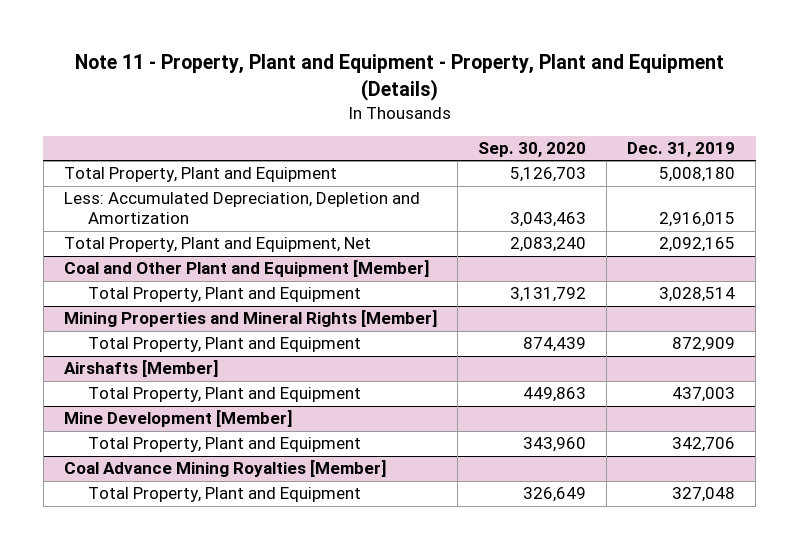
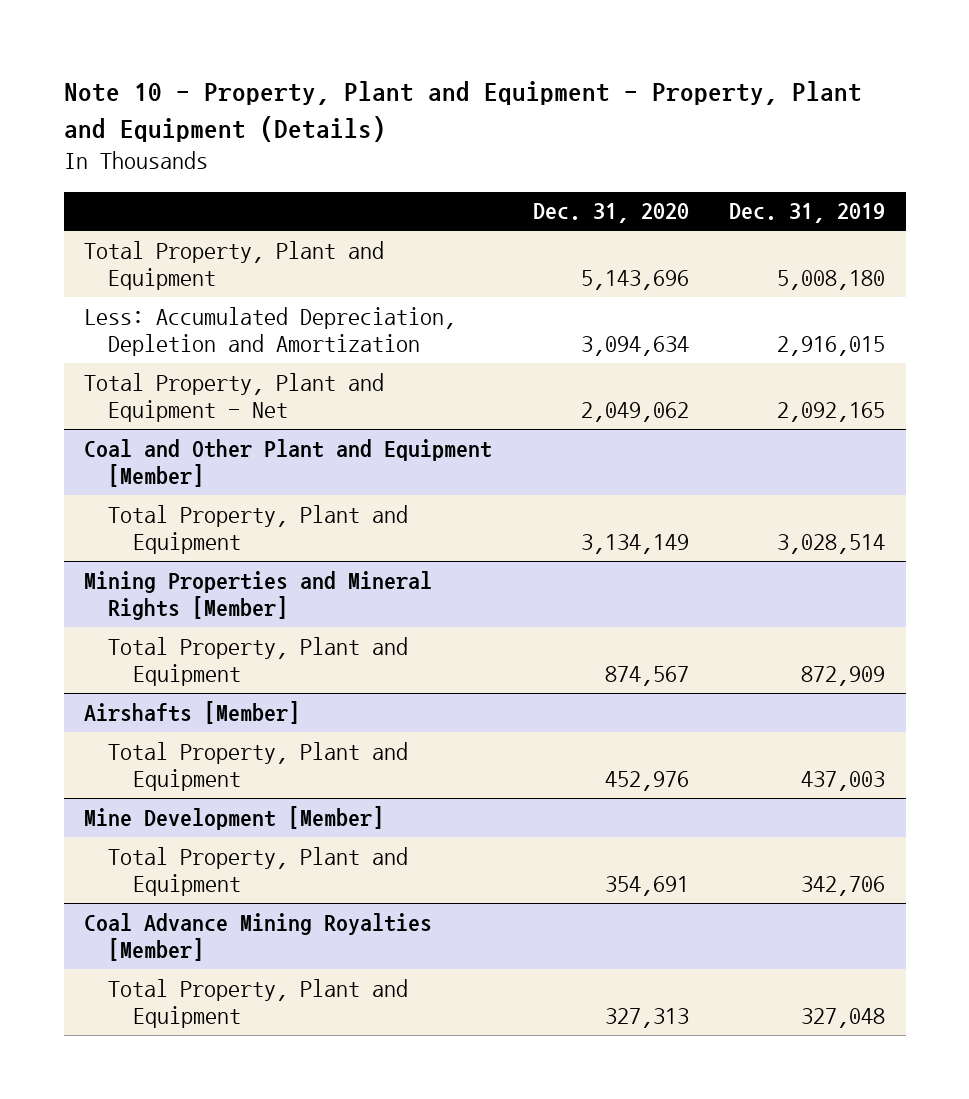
[74,54,724,101] Note 11 - Property, Plant and Equipment - Property, Plant and Equipment (Details) -> [63,81,862,142] Note 10 - Property, Plant and Equipment - Property, Plant and Equipment (Details)
[478,141,587,157] Sep. 30, 2020 -> none
none -> [532,203,689,224] Dec. 31, 2020
[63,237,371,253] Total Property, Plant and Equipment, Net -> [84,372,385,423] Total Property, Plant and Equipment - Net

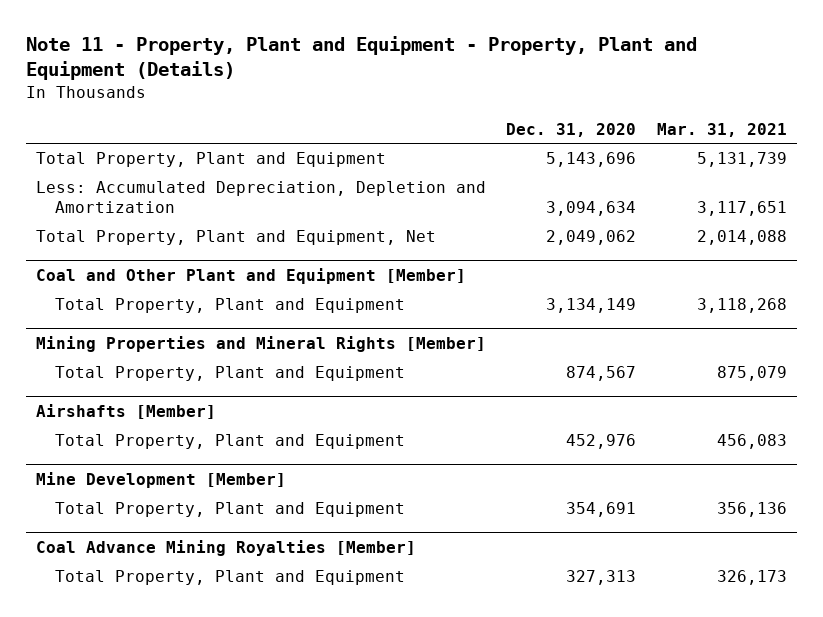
[63,81,862,142] Note 10 - Property, Plant and Equipment - Property, Plant and Equipment (Details) -> [25,36,697,81] Note 11 - Property, Plant and Equipment - Property, Plant and Equipment (Details)
[729,203,886,224] Dec. 31, 2019 -> none
none -> [656,122,787,137] Mar. 31, 2021
[84,372,385,423] Total Property, Plant and Equipment - Net -> [35,230,436,246] Total Property, Plant and Equipment, Net

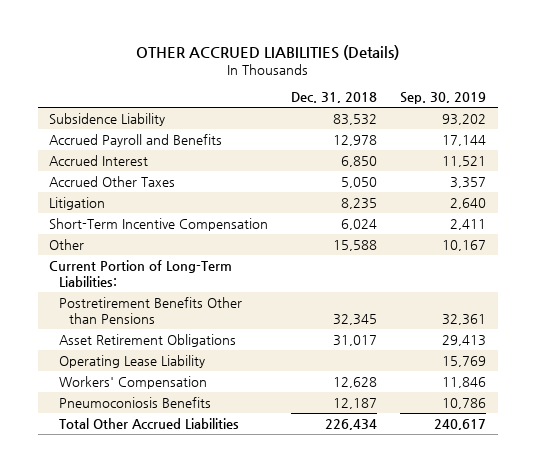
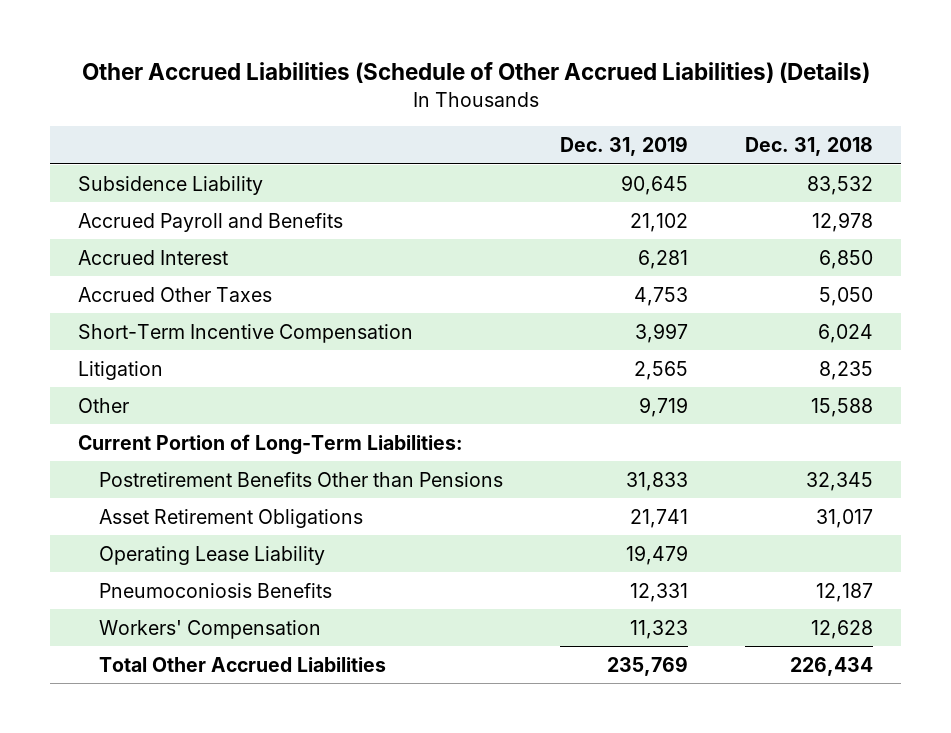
[135,45,399,61] OTHER ACCRUED LIABILITIES (Details) -> [81,62,870,84] Other Accrued Liabilities (Schedule of Other Accrued Liabilities) (Details)
[400,92,487,105] Sep. 30, 2019 -> none
none -> [560,136,689,157] Dec. 31, 2019
[49,196,106,210] Litigation -> [78,360,164,380] Litigation
[59,375,208,389] Workers' Compensation -> [99,619,322,639] Workers' Compensation

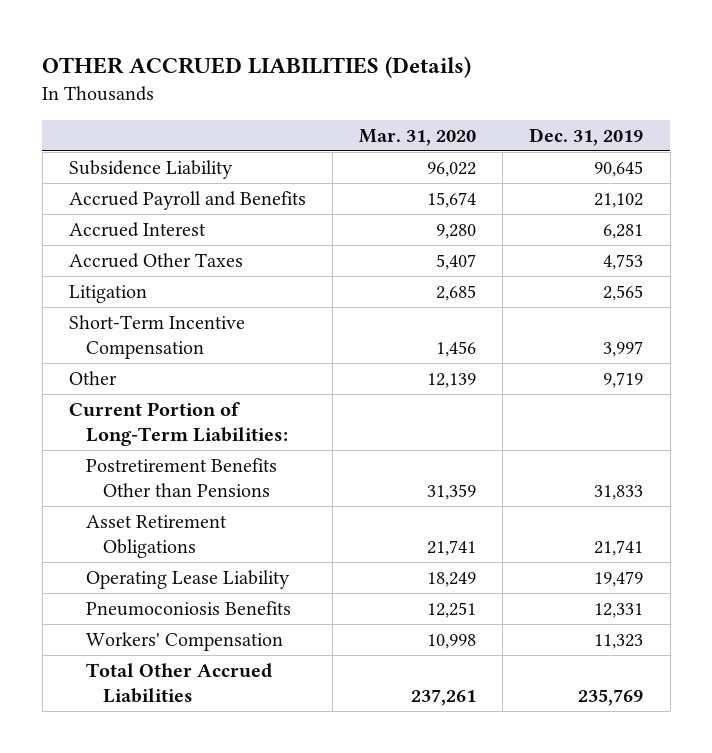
[81,62,870,84] Other Accrued Liabilities (Schedule of Other Accrued Liabilities) (Details) -> [42,56,472,79] OTHER ACCRUED LIABILITIES (Details)
[744,137,873,157] Dec. 31, 2018 -> none
none -> [359,128,477,146] Mar. 31, 2020
[78,323,414,343] Short-Term Incentive Compensation -> [68,314,245,359] Short-Term Incentive Compensation

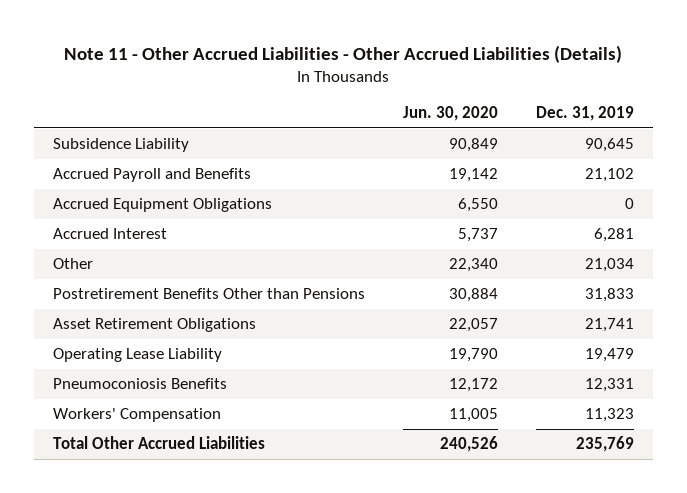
[42,56,472,79] OTHER ACCRUED LIABILITIES (Details) -> [64,44,623,63] Note 11 - Other Accrued Liabilities - Other Accrued Liabilities (Details)
[359,128,477,146] Mar. 31, 2020 -> none
none -> [402,106,498,122] Jun. 30, 2020
none -> [53,198,273,213] Accrued Equipment Obligations
[68,252,243,268] Accrued Other Taxes -> none
[68,284,147,303] Litigation -> none
[68,314,245,359] Short-Term Incentive Compensation -> none
[68,401,289,446] Current Portion of Long-Term Liabilities: -> none
[603,371,644,388] 9,719 -> [584,258,634,273] 21,034

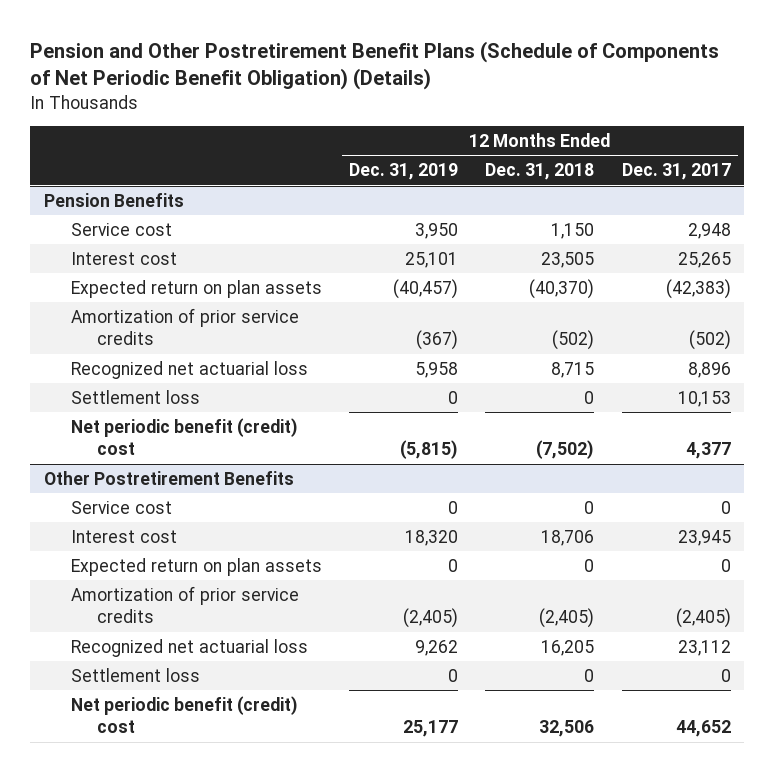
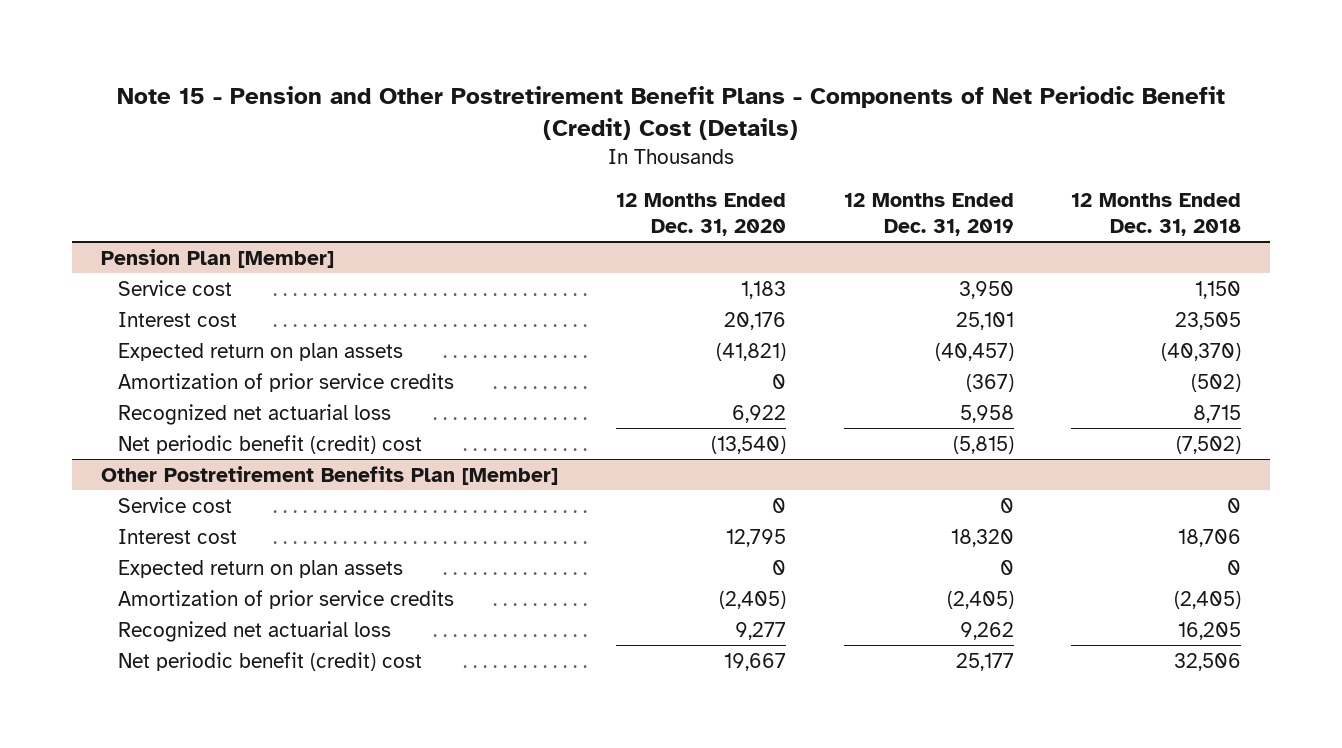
[30,40,720,91] Pension and Other Postretirement Benefit Plans (Schedule of Components of Net Periodic Benefit Obligation) (Details) -> [117,86,1226,141] Note 15 - Pension and Other Postretirement Benefit Plans - Components of Net Periodic Benefit (Credit) Cost (Details)
[621,163,731,181] Dec. 31, 2017 -> none
none -> [615,193,786,236] 12 Months Ended Dec. 31, 2020
[44,192,185,207] Pension Benefits -> [100,248,334,268] Pension Plan [Member]
[70,389,200,404] Settlement loss -> none
[44,470,295,485] Other Postretirement Benefits -> [100,465,558,485] Other Postretirement Benefits Plan [Member]
[70,667,200,682] Settlement loss -> none

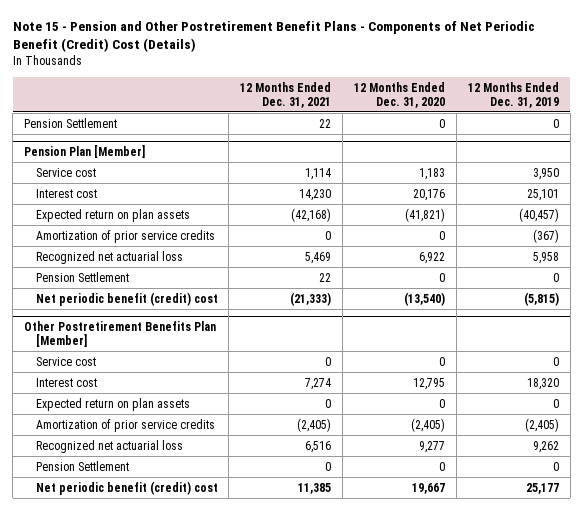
[1071,193,1242,236] 12 Months Ended Dec. 31, 2018 -> none
none -> [240,81,332,108] 12 Months Ended Dec. 31, 2021
none -> [24,117,118,128] Pension Settlement
none -> [35,271,129,282] Pension Settlement
none -> [35,460,129,471] Pension Settlement

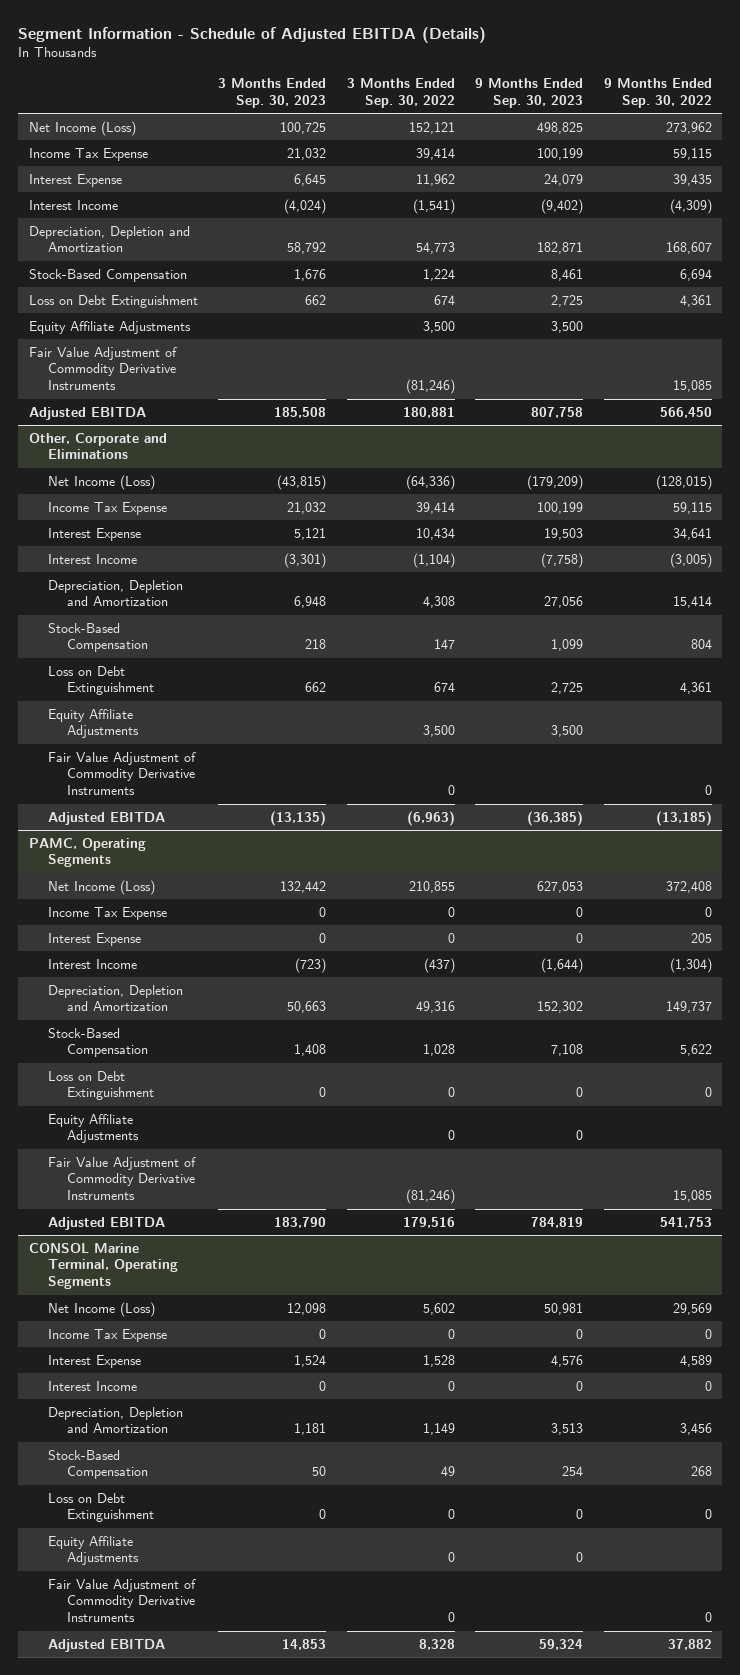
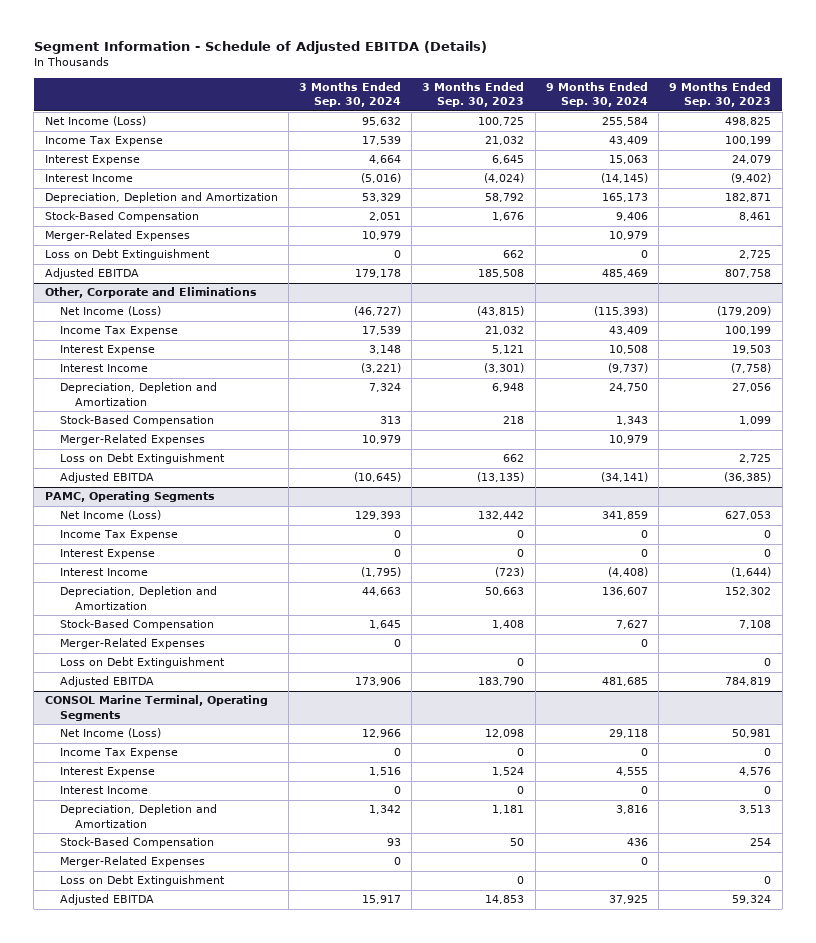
[346,77,455,108] 3 Months Ended Sep. 30, 2022 -> none
[603,77,712,108] 9 Months Ended Sep. 30, 2022 -> none
none -> [299,82,402,108] 3 Months Ended Sep. 30, 2024
none -> [545,82,648,108] 9 Months Ended Sep. 30, 2024
none -> [44,230,190,242] Merger-Related Expenses
[28,320,191,334] Equity Affiliate Adjustments -> none
[28,346,177,391] Fair Value Adjustment of Commodity Derivative Instruments -> none
none -> [59,434,205,446] Merger-Related Expenses
[47,708,139,739] Equity Affiliate Adjustments -> none
[47,751,196,796] Fair Value Adjustment of Commodity Derivative Instruments -> none
none -> [59,638,205,650] Merger-Related Expenses
[47,1113,139,1144] Equity Affiliate Adjustments -> none
[47,1156,196,1201] Fair Value Adjustment of Commodity Derivative Instruments -> none
none -> [59,856,205,868] Merger-Related Expenses
[47,1535,139,1566] Equity Affiliate Adjustments -> none
[47,1578,196,1623] Fair Value Adjustment of Commodity Derivative Instruments -> none

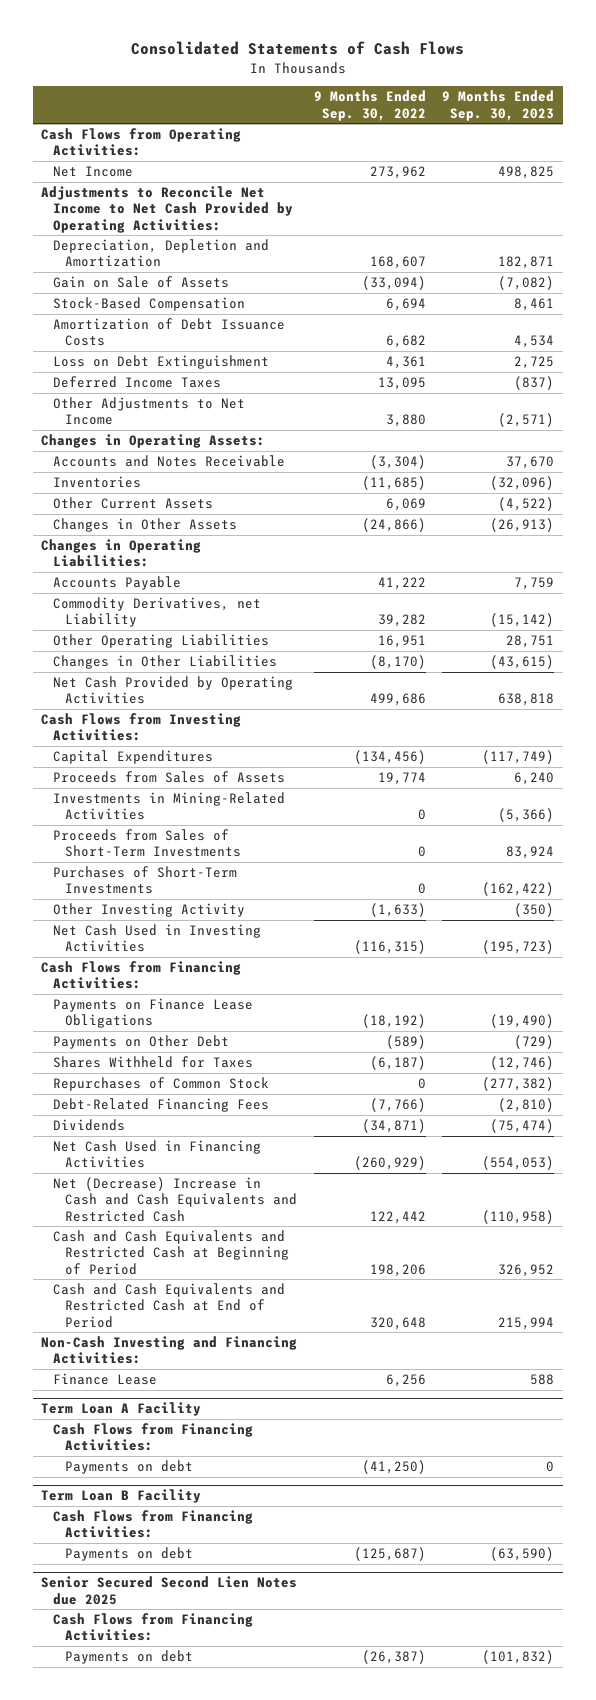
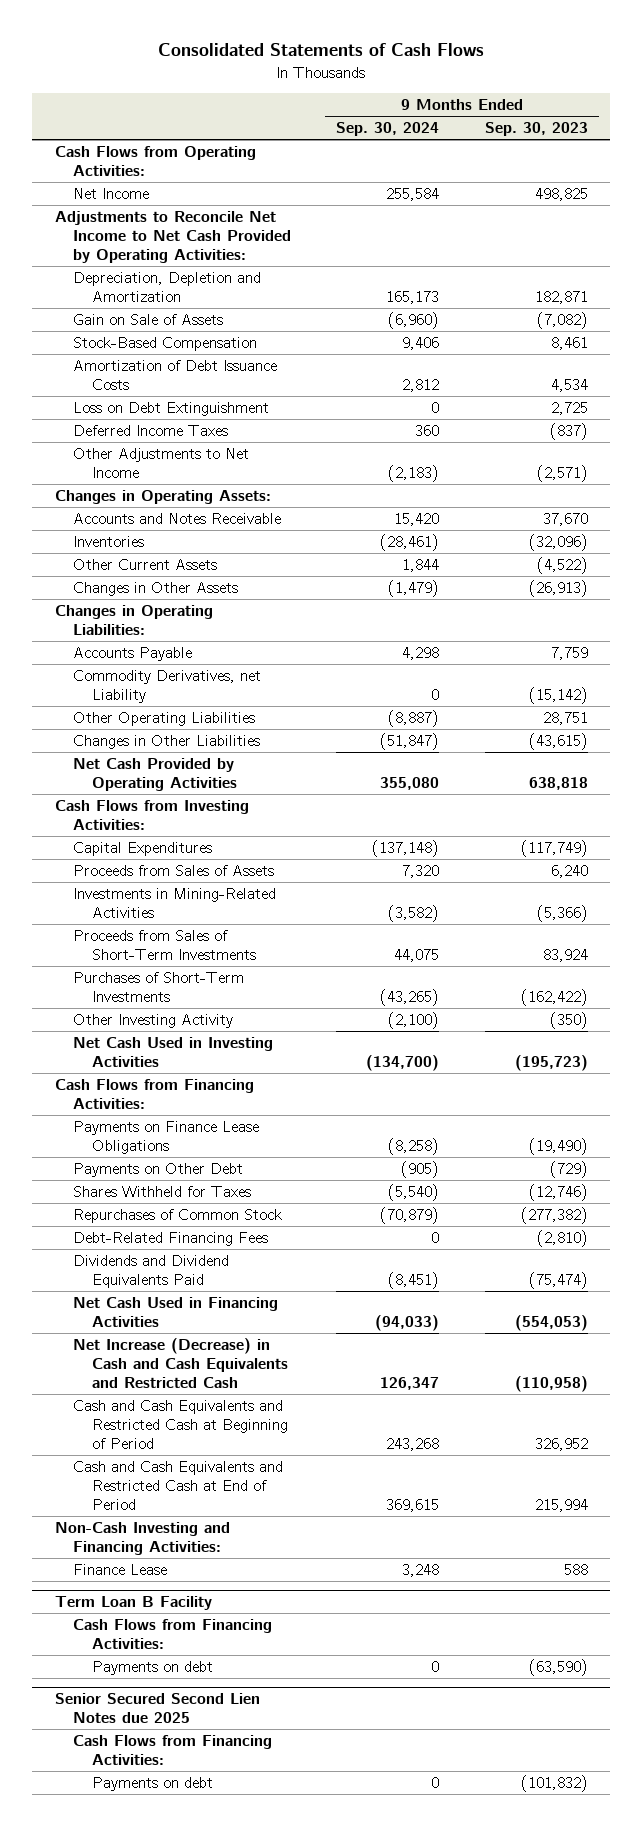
[313,90,426,121] 9 Months Ended Sep. 30, 2022 -> none
none -> [336,122,440,137] Sep. 30, 2024
[53,1119,126,1132] Dividends -> [73,1254,230,1288] Dividends and Dividend Equivalents Paid
[53,1177,298,1222] Net (Decrease) Increase in Cash and Cash Equivalents and Restricted Cash -> [73,1337,288,1388] Net Increase (Decrease) in Cash and Cash Equivalents and Restricted Cash
[41,1402,202,1417] Term Loan A Facility -> none
[53,1423,254,1452] Cash Flows from Financing Activities: -> none
[65,1460,194,1475] Payments on debt -> none

